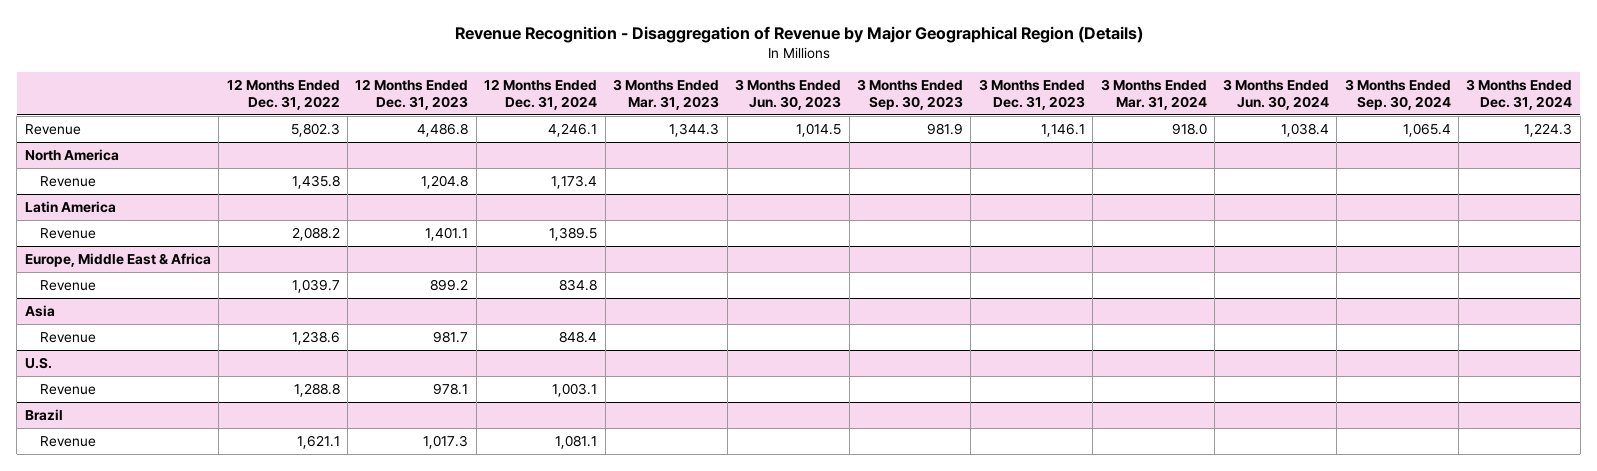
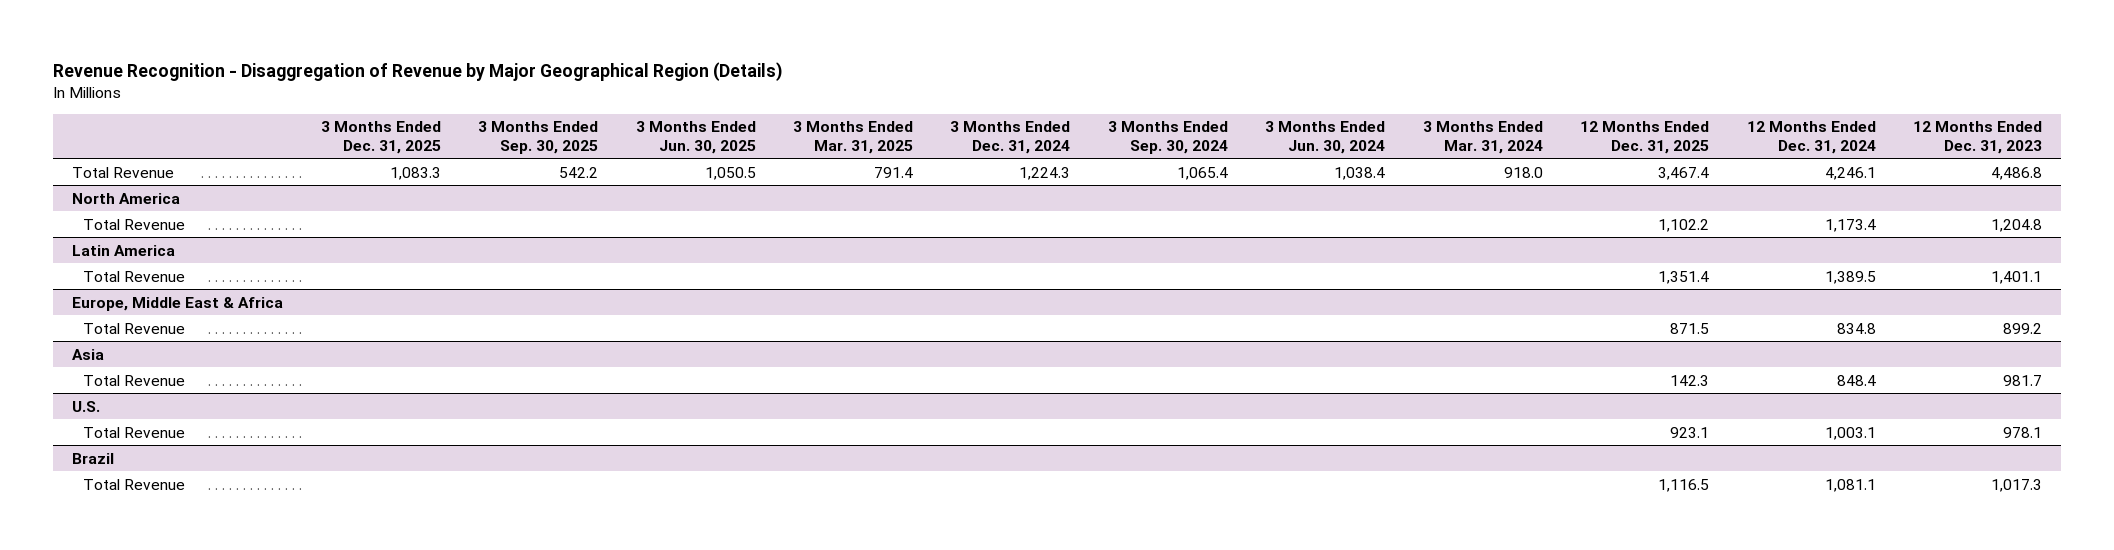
[226,79,340,110] 12 Months Ended Dec. 31, 2022 -> none
[613,79,720,110] 3 Months Ended Mar. 31, 2023 -> none
[735,79,842,110] 3 Months Ended Jun. 30, 2023 -> none
[857,79,964,110] 3 Months Ended Sep. 30, 2023 -> none
[978,79,1085,110] 3 Months Ended Dec. 31, 2023 -> none
none -> [320,121,441,154] 3 Months Ended Dec. 31, 2025
none -> [478,121,599,154] 3 Months Ended Sep. 30, 2025
none -> [635,121,756,154] 3 Months Ended Jun. 30, 2025
none -> [793,121,914,154] 3 Months Ended Mar. 31, 2025
none -> [1580,121,1710,154] 12 Months Ended Dec. 31, 2025
[24,124,81,136] Revenue -> [72,166,175,178] Total Revenue
[40,176,97,188] Revenue -> [83,218,186,230] Total Revenue
[40,228,97,240] Revenue -> [83,270,186,282] Total Revenue
[40,280,97,292] Revenue -> [83,322,186,334] Total Revenue
[40,332,97,344] Revenue -> [83,374,186,386] Total Revenue
[40,384,97,396] Revenue -> [83,426,186,438] Total Revenue
[40,436,97,448] Revenue -> [83,478,186,490] Total Revenue

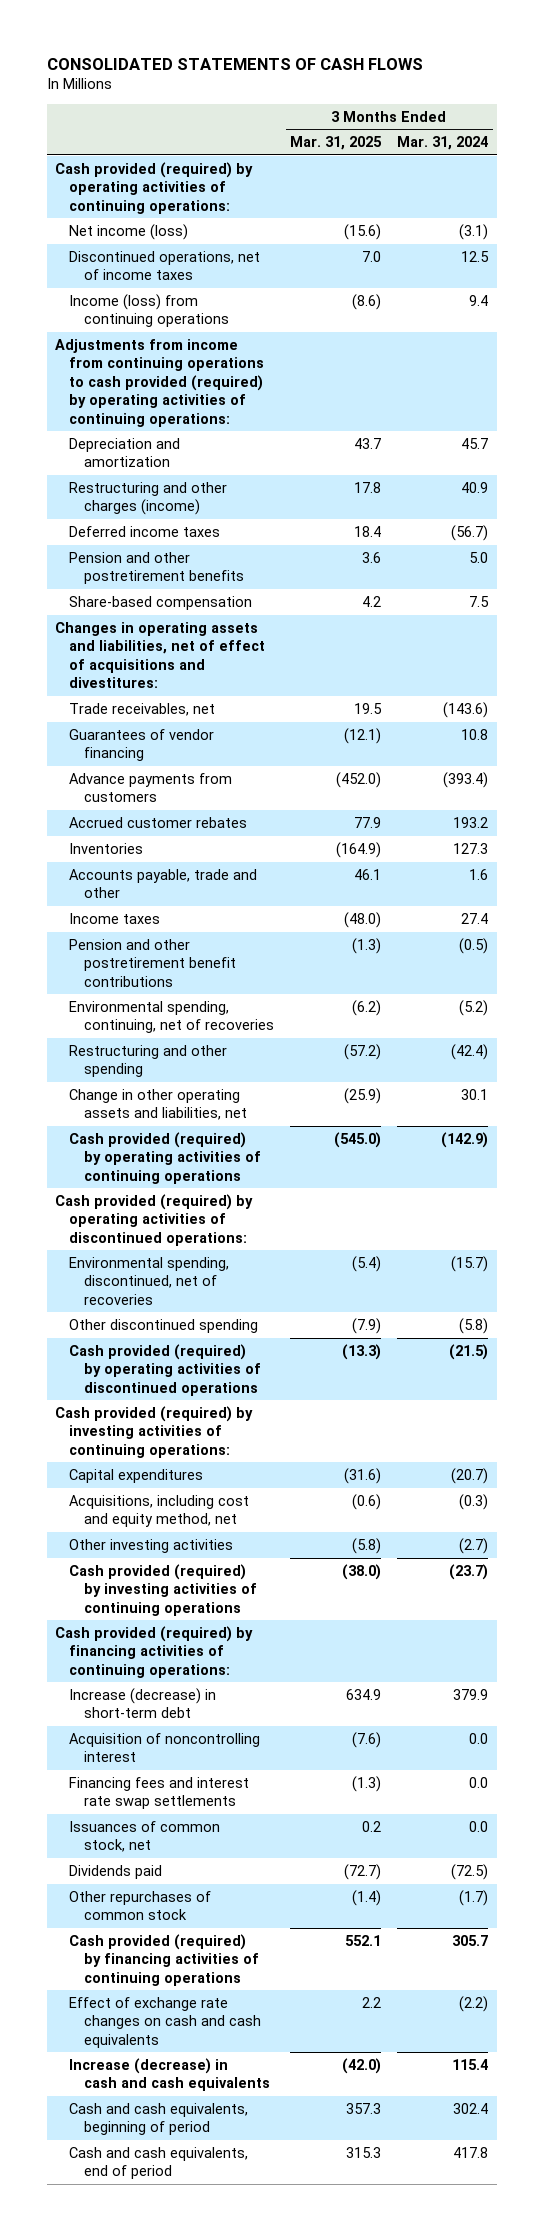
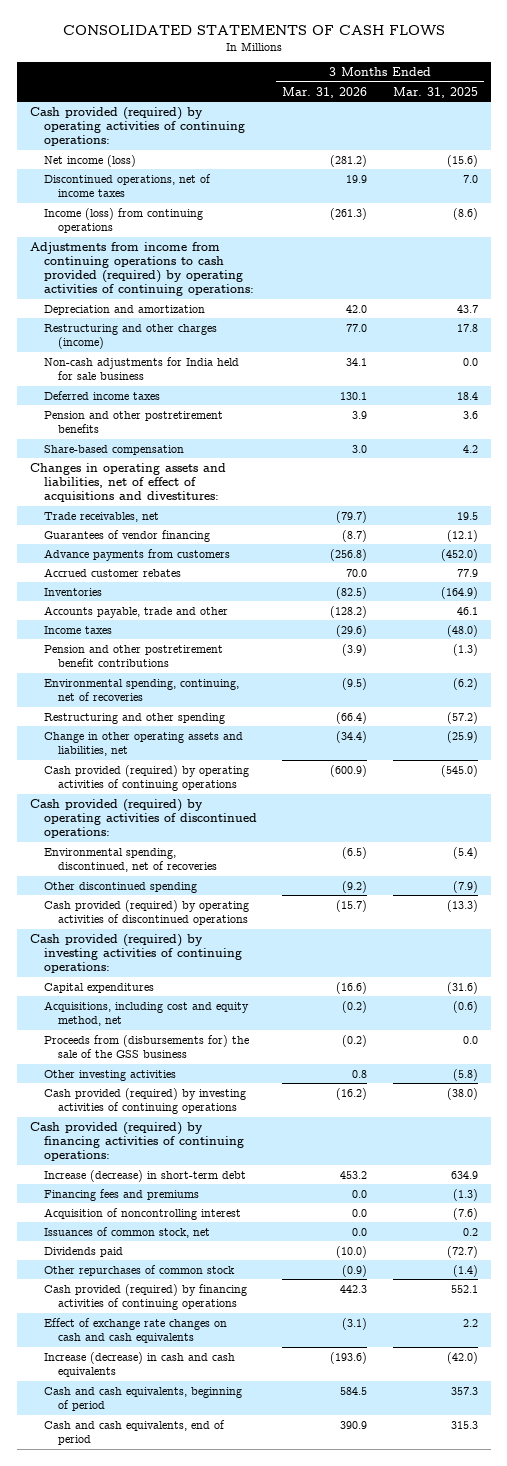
[397,136,489,151] Mar. 31, 2024 -> none
none -> [282,86,368,98] Mar. 31, 2026
none -> [43,356,239,380] Non-cash adjustments for India held for sale business
none -> [43,1034,249,1058] Proceeds from (disbursements for) the sale of the GSS business
none -> [43,1188,199,1201] Financing fees and premiums
[69,1776,250,1810] Financing fees and interest rate swap settlements -> none

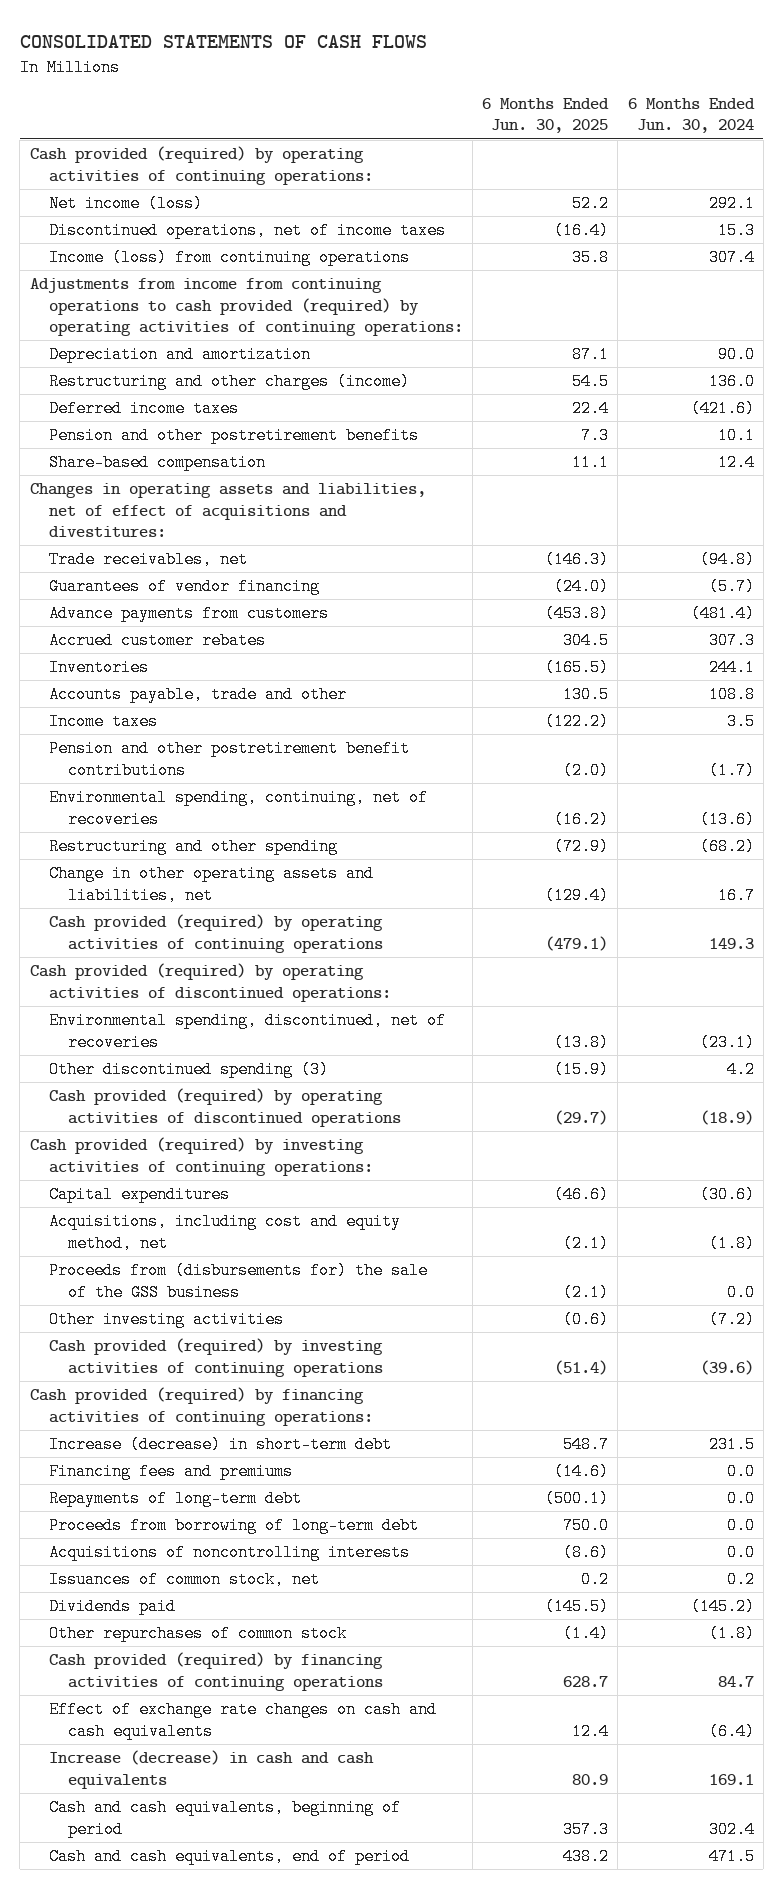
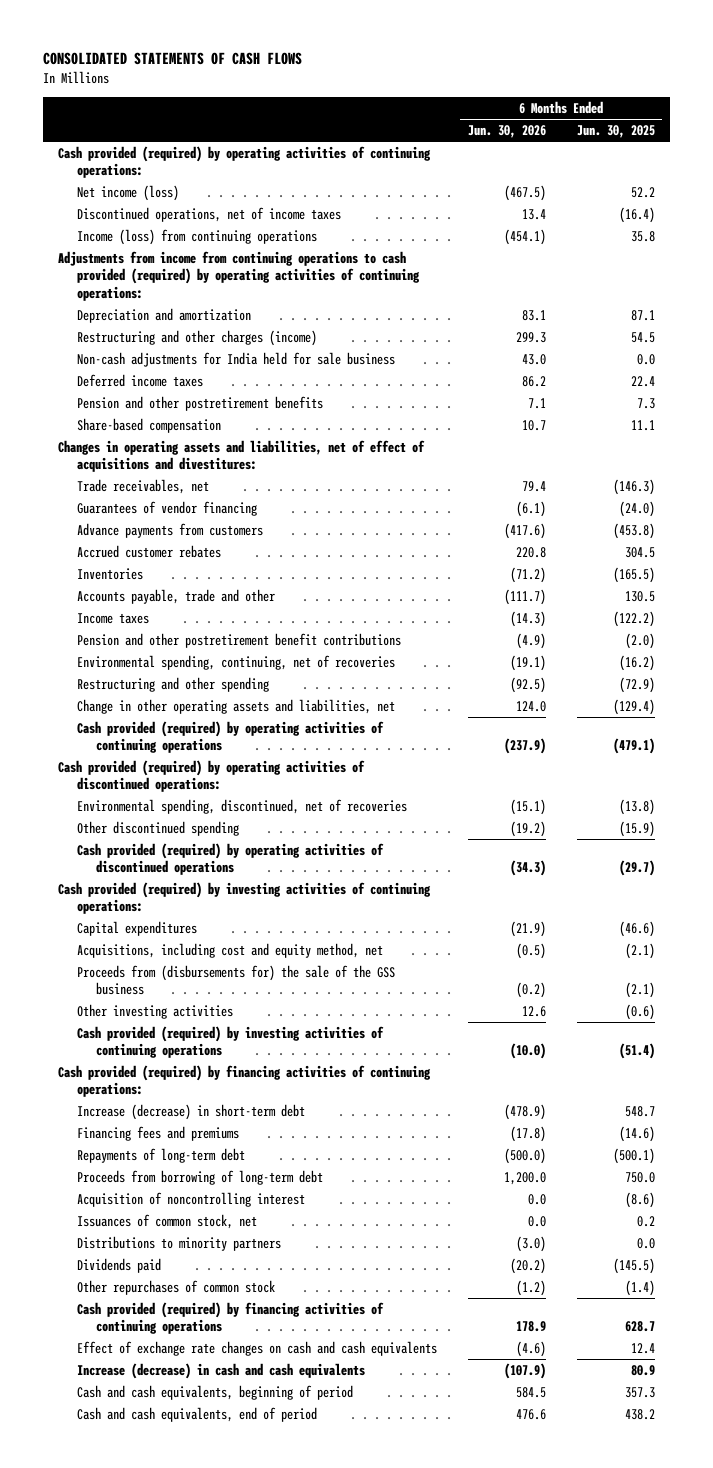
[627,97,755,134] 6 Months Ended Jun. 30, 2024 -> none
none -> [467,125,546,139] Jun. 30, 2026
none -> [76,351,395,367] Non-cash adjustments for India held for sale business
[48,1061,329,1079] Other discontinued spending (3) -> [76,820,239,836] Other discontinued spending
[48,1544,410,1562] Acquisitions of noncontrolling interests -> [76,1191,305,1207] Acquisition of noncontrolling interest
none -> [76,1235,281,1251] Distributions to minority partners

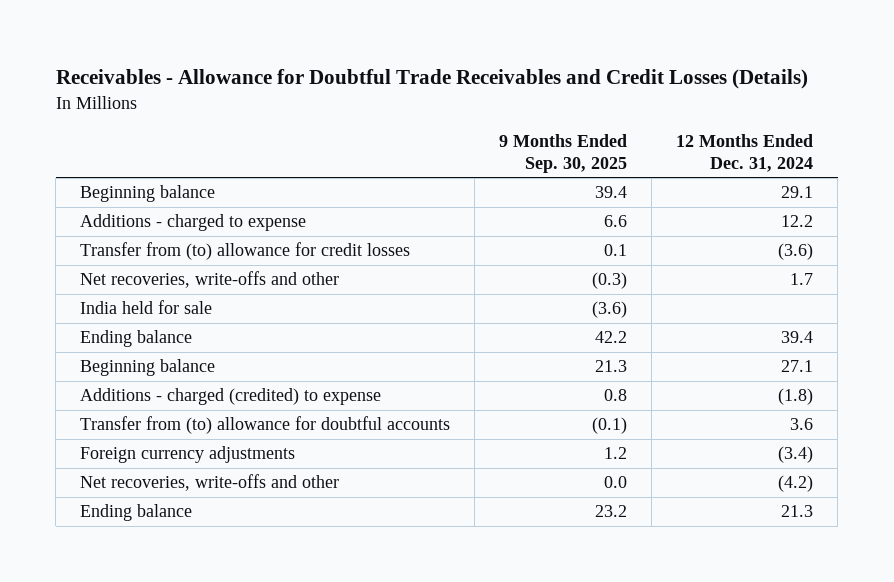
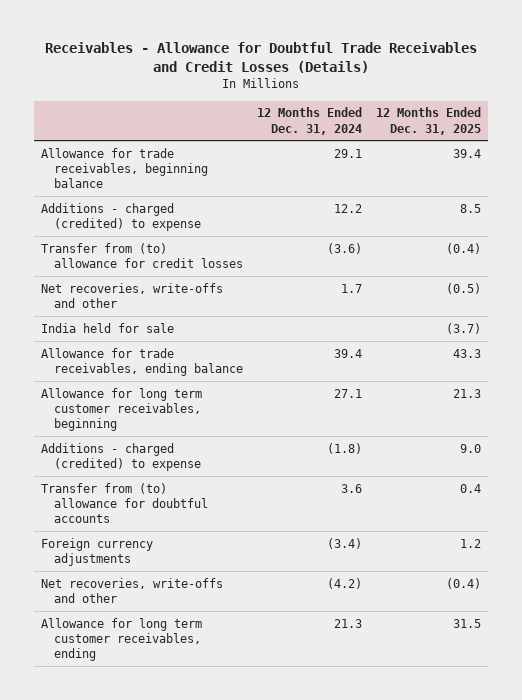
[499,134,628,173] 9 Months Ended Sep. 30, 2025 -> none
none -> [376,107,482,135] 12 Months Ended Dec. 31, 2025
[80,185,216,203] Beginning balance -> [41,147,209,189] Allowance for trade receivables, beginning balance
[80,214,307,232] Additions - charged to expense -> [41,202,202,231] Additions - charged (credited) to expense
[80,330,193,348] Ending balance -> [41,347,244,376] Allowance for trade receivables, ending balance
[80,359,216,377] Beginning balance -> [41,387,203,432] Allowance for long term customer receivables, beginning
[80,504,193,522] Ending balance -> [41,617,203,662] Allowance for long term customer receivables, ending

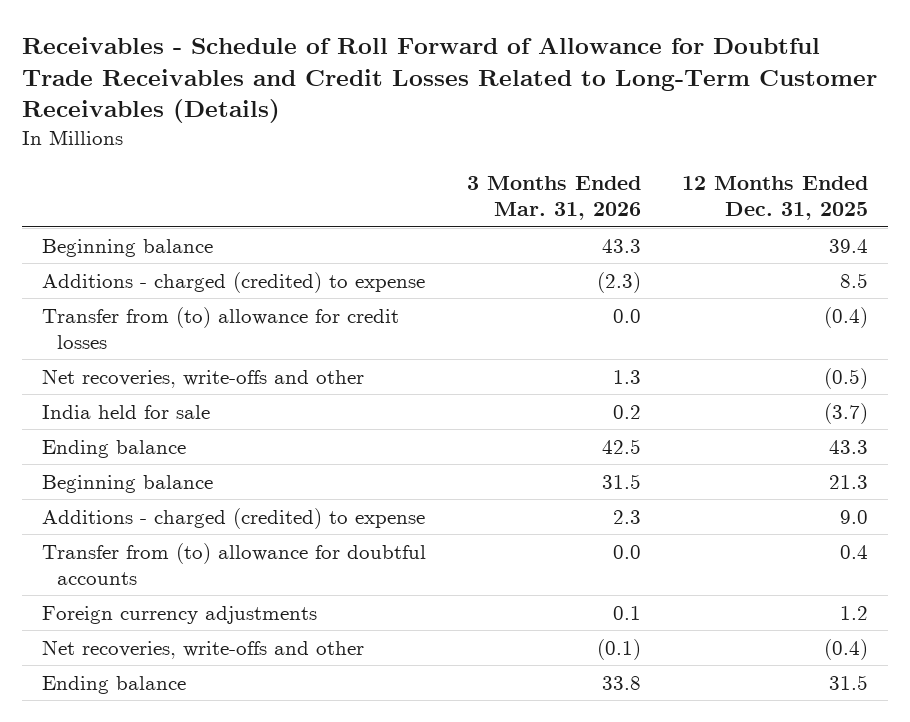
[45,41,478,73] Receivables - Allowance for Doubtful Trade Receivables and Credit Losses (Details) -> [22,36,878,124] Receivables - Schedule of Roll Forward of Allowance for Doubtful Trade Receivables and Credit Losses Related to Long-Term Customer Receivables (Details)
[257,107,363,135] 12 Months Ended Dec. 31, 2024 -> none
none -> [467,176,642,221] 3 Months Ended Mar. 31, 2026
[41,147,209,189] Allowance for trade receivables, beginning balance -> [42,238,214,257] Beginning balance
[41,347,244,376] Allowance for trade receivables, ending balance -> [42,439,187,458] Ending balance
[41,387,203,432] Allowance for long term customer receivables, beginning -> [42,474,214,493] Beginning balance
[41,617,203,662] Allowance for long term customer receivables, ending -> [42,675,187,694] Ending balance

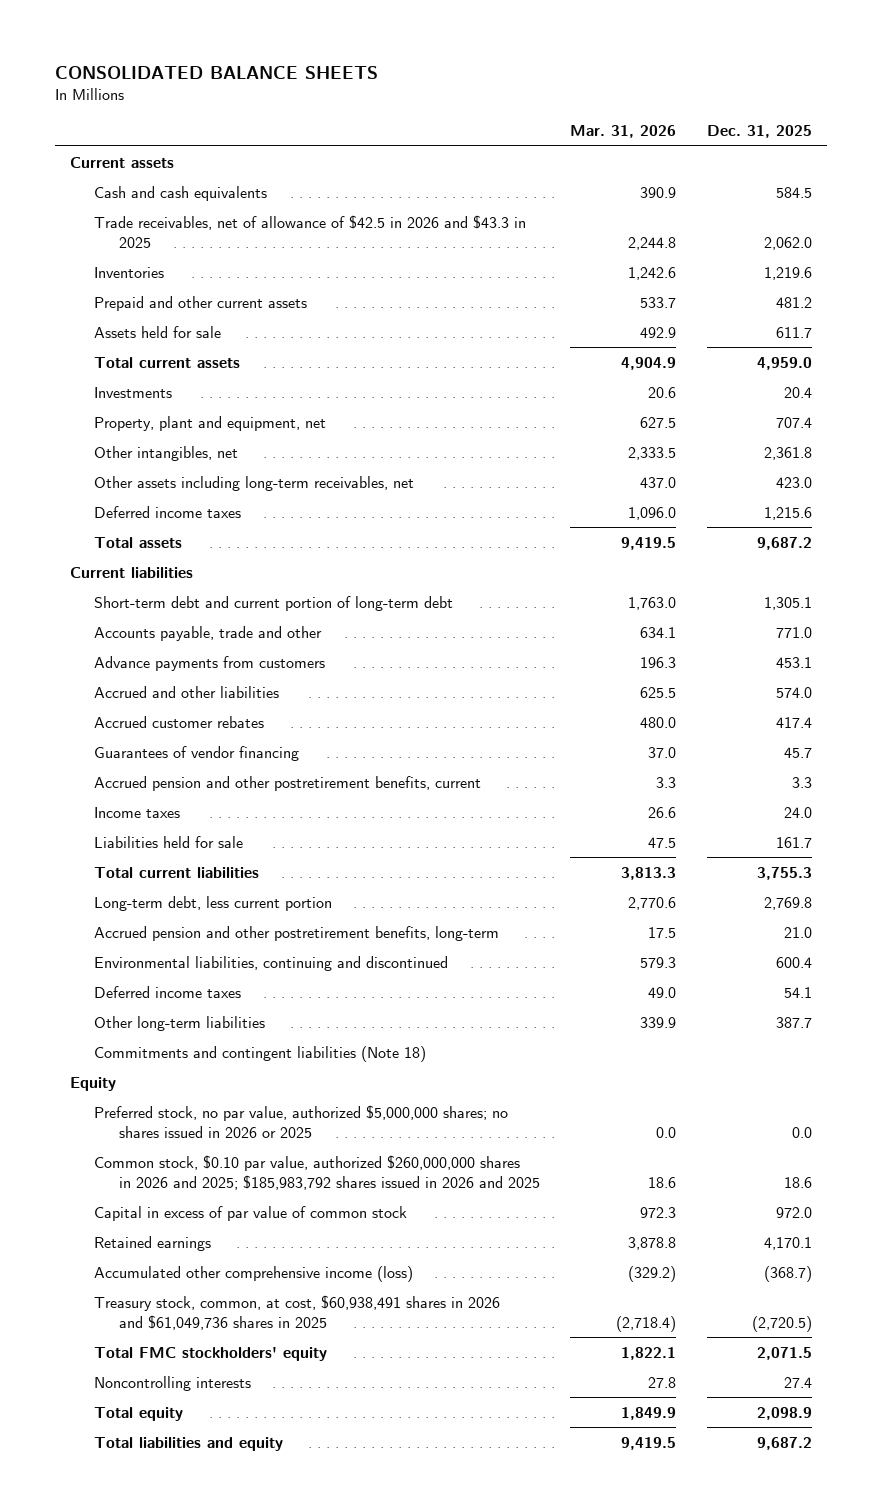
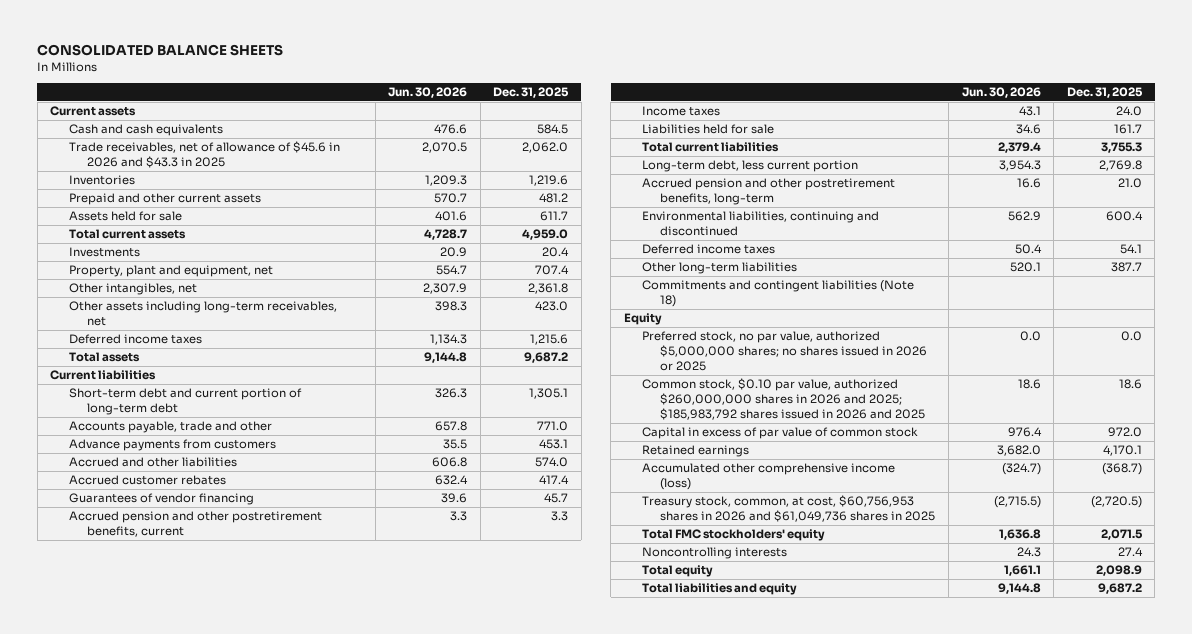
[570,124,677,138] Mar. 31, 2026 -> none
none -> [388,87,468,99] Jun. 30, 2026
[94,214,527,248] Trade receivables, net of allowance of $42.5 in 2026 and $43.3 in 2025 -> [68,141,340,169] Trade receivables, net of allowance of $45.6 in 2026 and $43.3 in 2025
[94,1294,501,1330] Treasury stock, common, at cost, $60,938,491 shares in 2026 and $61,049,736 shares in 2025 -> [642,495,936,523] Treasury stock, common, at cost, $60,756,953 shares in 2026 and $61,049,736 shares in 2025

